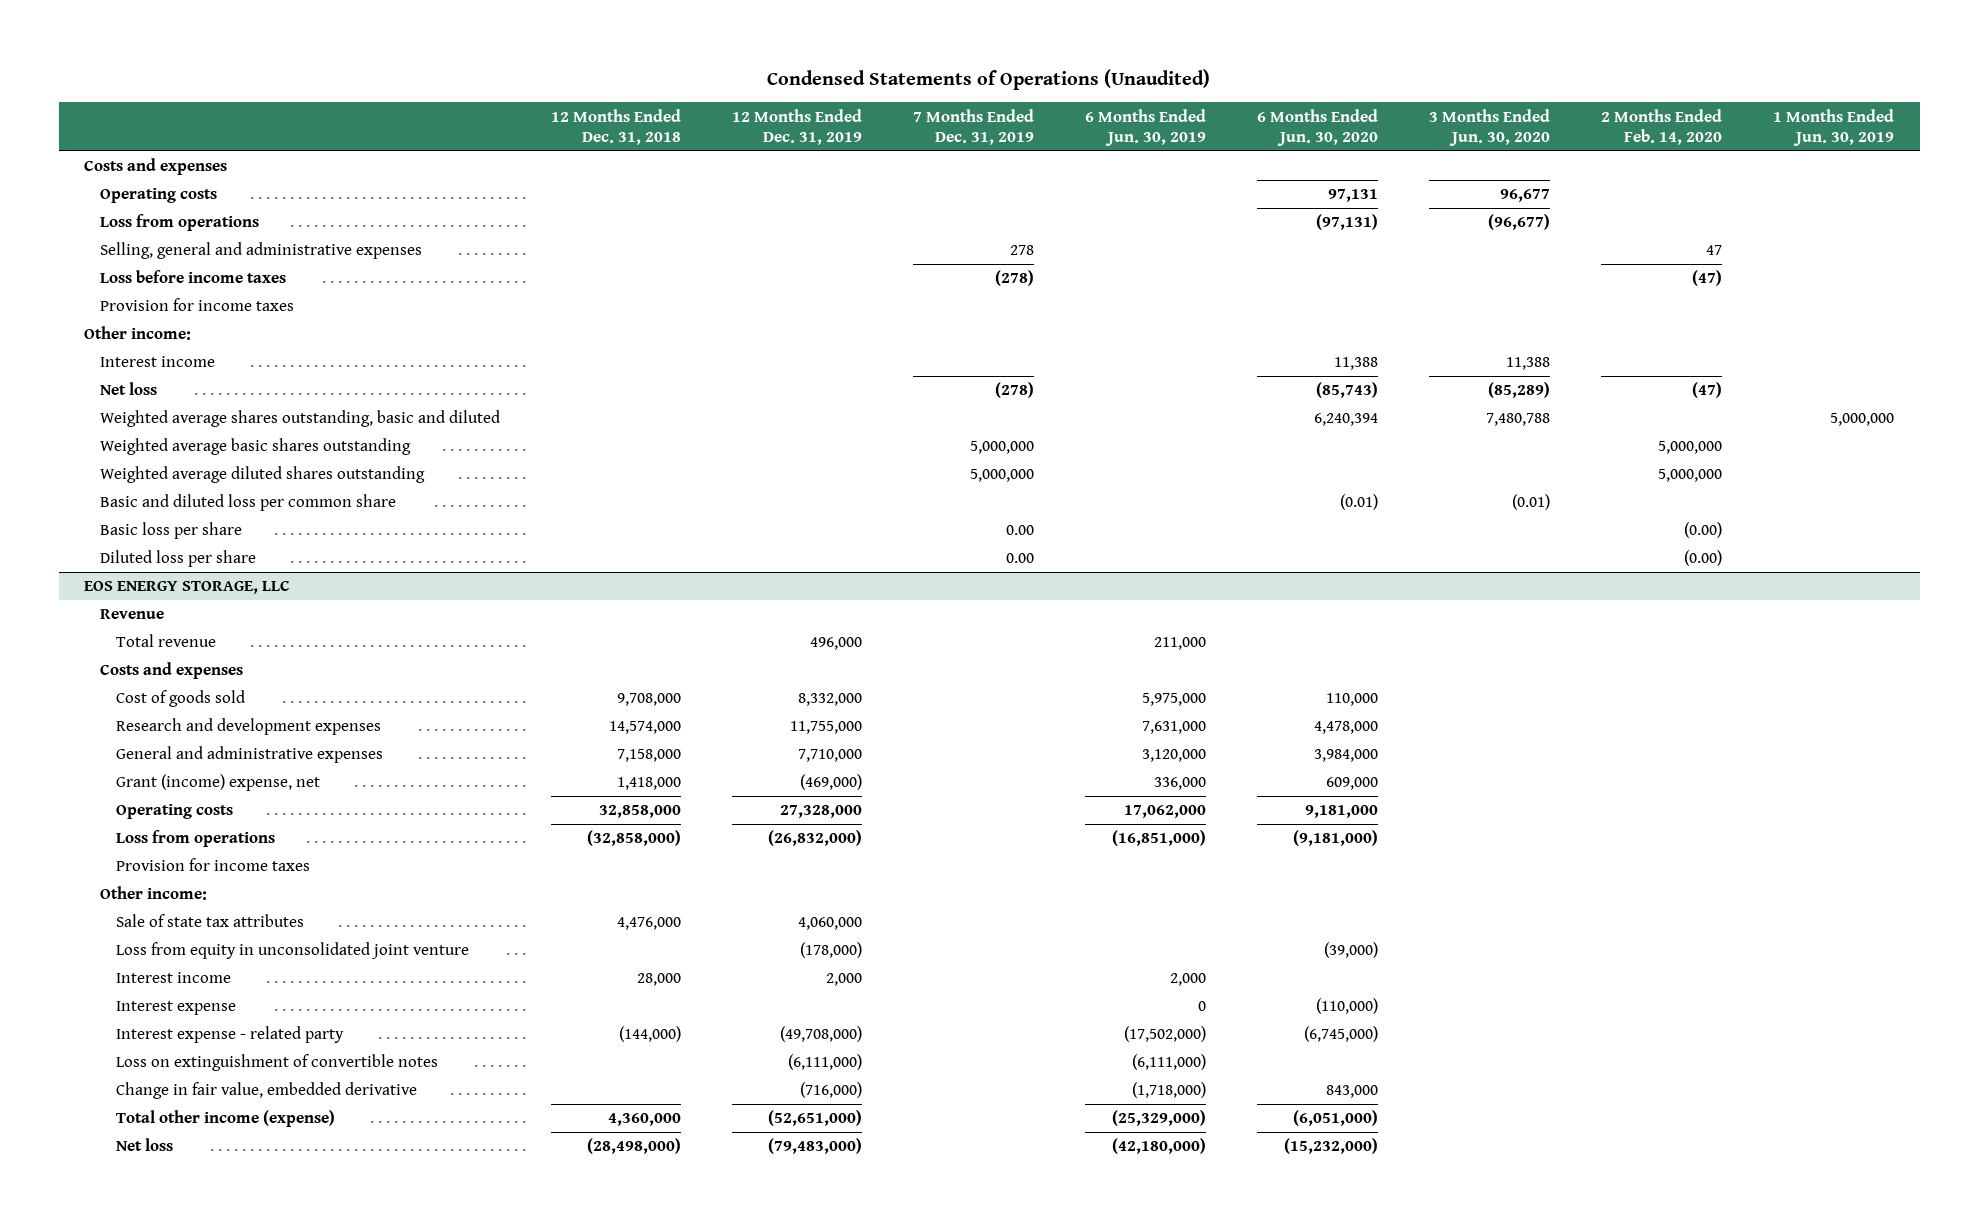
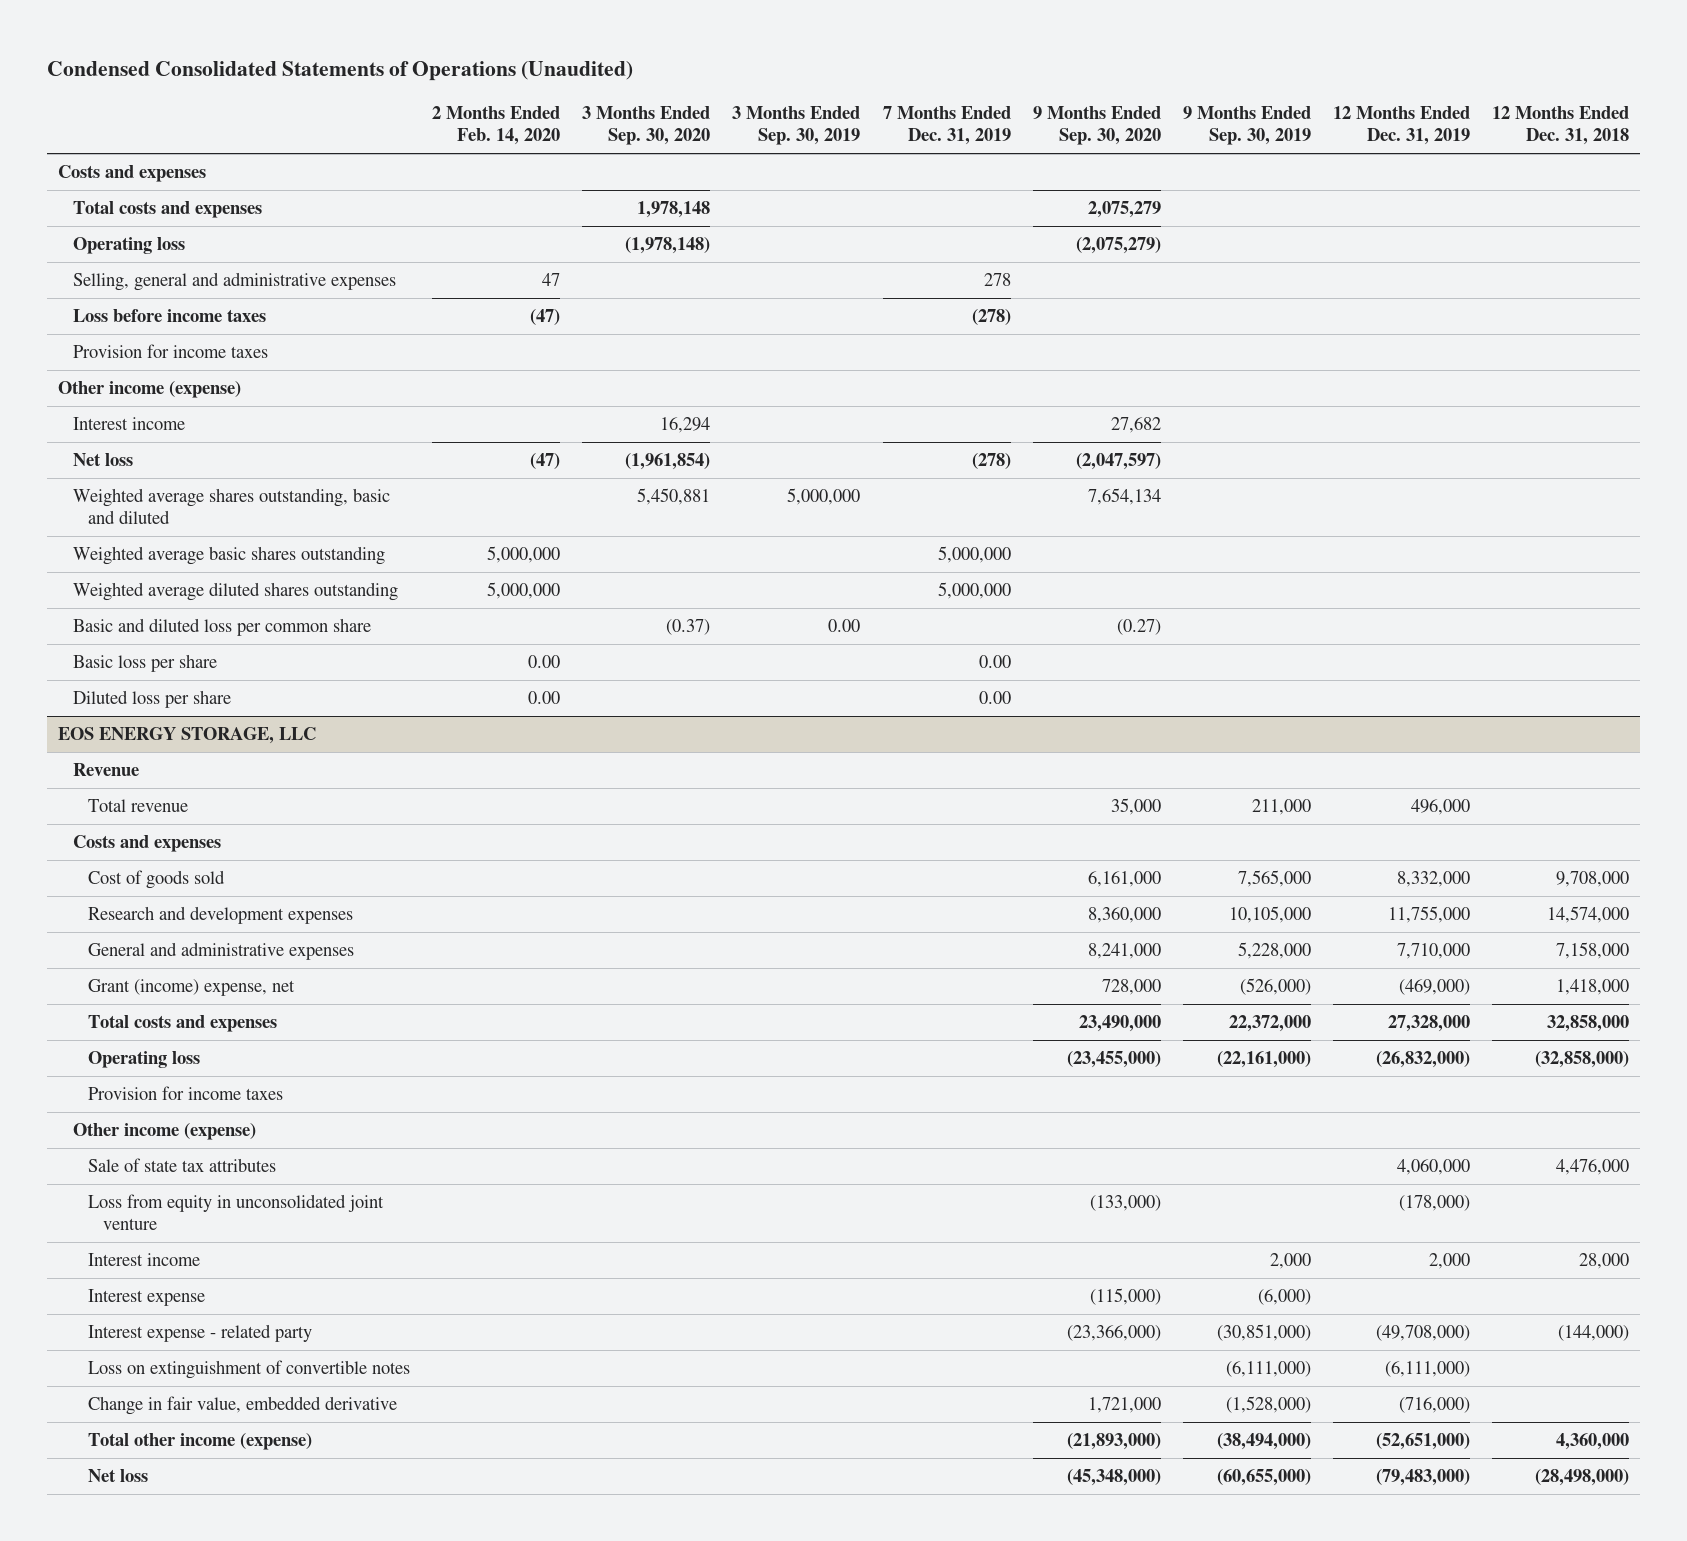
[767,69,1211,91] Condensed Statements of Operations (Unaudited) -> [47,61,634,82] Condensed Consolidated Statements of Operations (Unaudited)
[1085,108,1207,147] 6 Months Ended Jun. 30, 2019 -> none
[1257,108,1379,147] 6 Months Ended Jun. 30, 2020 -> none
[1429,108,1551,147] 3 Months Ended Jun. 30, 2020 -> none
[1773,108,1895,147] 1 Months Ended Jun. 30, 2019 -> none
none -> [582,106,711,146] 3 Months Ended Sep. 30, 2020
none -> [732,106,861,146] 3 Months Ended Sep. 30, 2019
none -> [1032,106,1161,146] 9 Months Ended Sep. 30, 2020
none -> [1182,106,1311,146] 9 Months Ended Sep. 30, 2019
[100,188,218,204] Operating costs -> [73,201,263,219] Total costs and expenses
[100,214,260,232] Loss from operations -> [73,237,186,255] Operating loss
[84,326,192,341] Other income: -> [58,381,242,399] Other income (expense)
[1684,522,1723,539] (0.00) -> [528,655,561,669] 0.00
[1684,550,1723,567] (0.00) -> [528,691,561,705] 0.00
[116,804,234,820] Operating costs -> [88,1015,278,1033] Total costs and expenses
[116,830,276,848] Loss from operations -> [88,1051,201,1069] Operating loss
[100,886,208,901] Other income: -> [73,1123,257,1141] Other income (expense)

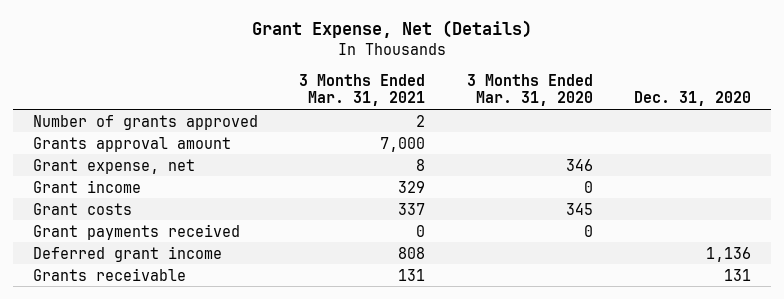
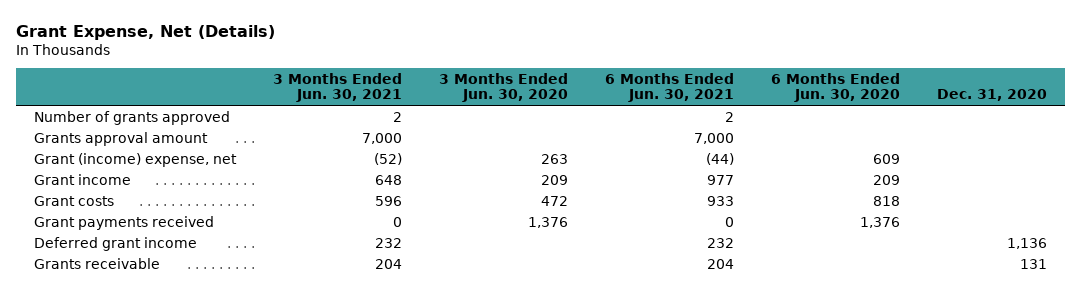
[299,73,426,107] 3 Months Ended Mar. 31, 2021 -> none
[466,73,593,107] 3 Months Ended Mar. 31, 2020 -> none
none -> [273,72,403,103] 3 Months Ended Jun. 30, 2021
none -> [439,72,569,103] 3 Months Ended Jun. 30, 2020
none -> [605,72,735,103] 6 Months Ended Jun. 30, 2021
none -> [770,72,900,103] 6 Months Ended Jun. 30, 2020
[33,158,196,174] Grant expense, net -> [34,152,238,167] Grant (income) expense, net

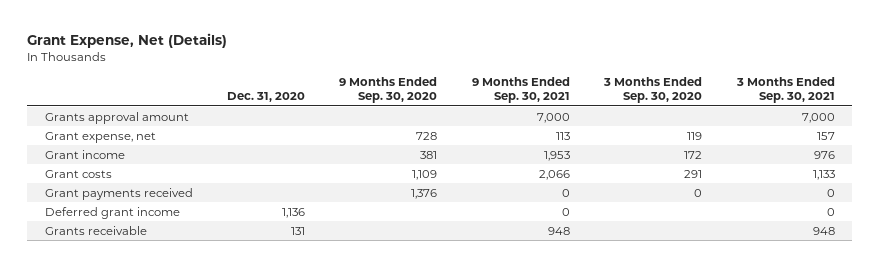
[273,72,403,103] 3 Months Ended Jun. 30, 2021 -> none
[439,72,569,103] 3 Months Ended Jun. 30, 2020 -> none
[605,72,735,103] 6 Months Ended Jun. 30, 2021 -> none
[770,72,900,103] 6 Months Ended Jun. 30, 2020 -> none
none -> [339,77,438,104] 9 Months Ended Sep. 30, 2020
none -> [471,77,570,104] 9 Months Ended Sep. 30, 2021
none -> [603,77,703,104] 3 Months Ended Sep. 30, 2020
none -> [735,77,835,104] 3 Months Ended Sep. 30, 2021
[34,110,231,125] Number of grants approved -> none
[34,152,238,167] Grant (income) expense, net -> [44,131,156,143] Grant expense, net

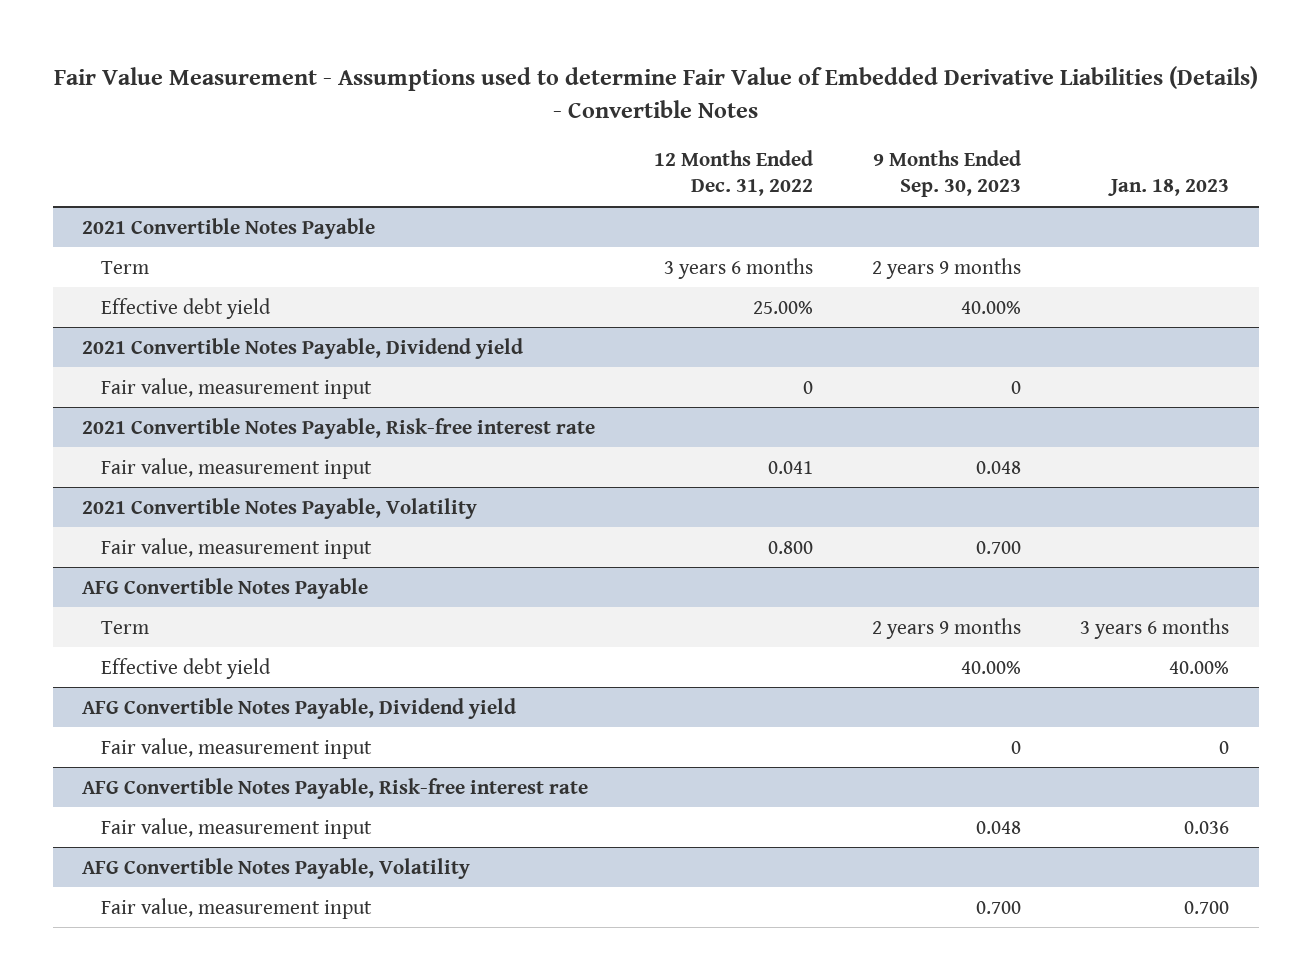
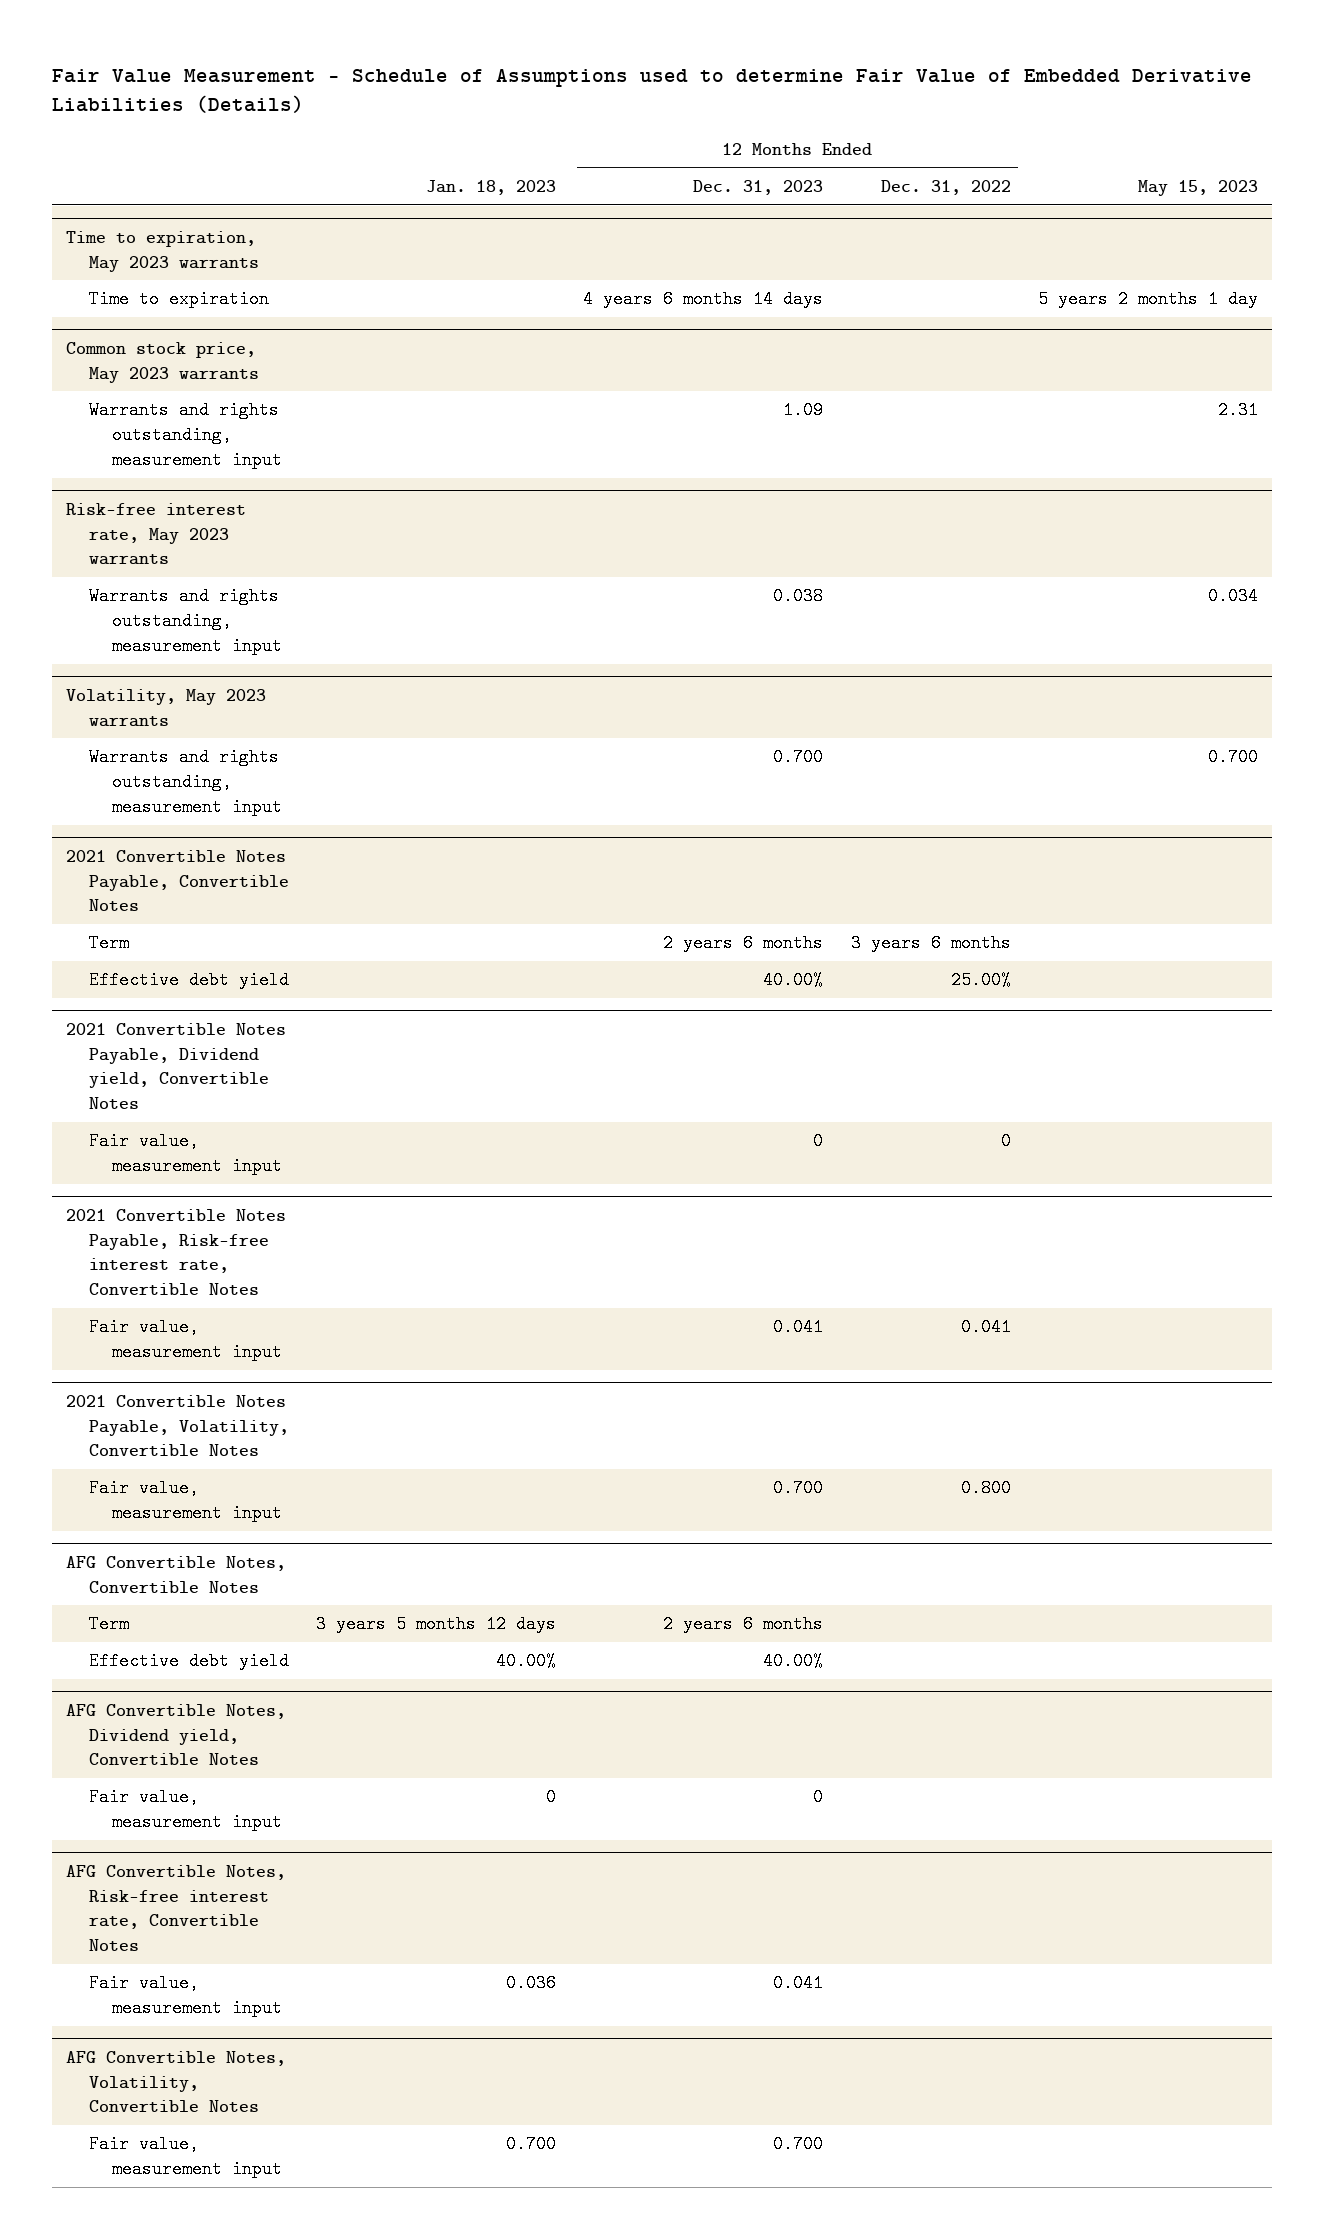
[53,66,1258,119] Fair Value Measurement - Assumptions used to determine Fair Value of Embedded Derivative Liabilities (Details) - Convertible Notes -> [52,68,1253,114] Fair Value Measurement - Schedule of Assumptions used to determine Fair Value of Embedded Derivative Liabilities (Details)
[873,149,1022,198] 9 Months Ended Sep. 30, 2023 -> none
none -> [693,180,824,196] Dec. 31, 2023
none -> [1138,180,1259,197] May 15, 2023
none -> [65,230,259,272] Time to expiration, May 2023 warrants
none -> [88,290,269,309] Time to expiration
none -> [65,341,259,383] Common stock price, May 2023 warrants
none -> [88,401,282,469] Warrants and rights outstanding, measurement input
none -> [65,502,246,566] Risk-free interest rate, May 2023 warrants
none -> [88,587,282,655] Warrants and rights outstanding, measurement input
none -> [65,688,266,727] Volatility, May 2023 warrants
none -> [88,748,282,816] Warrants and rights outstanding, measurement input
[82,217,376,239] 2021 Convertible Notes Payable -> [65,849,289,912] 2021 Convertible Notes Payable, Convertible Notes
[82,337,524,359] 2021 Convertible Notes Payable, Dividend yield -> [65,1022,286,1110] 2021 Convertible Notes Payable, Dividend yield, Convertible Notes
[82,417,596,439] 2021 Convertible Notes Payable, Risk-free interest rate -> [65,1208,286,1296] 2021 Convertible Notes Payable, Risk-free interest rate, Convertible Notes
[82,497,478,519] 2021 Convertible Notes Payable, Volatility -> [65,1394,289,1457] 2021 Convertible Notes Payable, Volatility, Convertible Notes
[82,577,369,599] AFG Convertible Notes Payable -> [65,1555,286,1593] AFG Convertible Notes, Convertible Notes
[1080,617,1230,639] 3 years 6 months -> [316,1615,557,1634] 3 years 5 months 12 days
[82,697,517,719] AFG Convertible Notes Payable, Dividend yield -> [65,1703,286,1766] AFG Convertible Notes, Dividend yield, Convertible Notes
[82,777,589,799] AFG Convertible Notes Payable, Risk-free interest rate -> [65,1864,286,1952] AFG Convertible Notes, Risk-free interest rate, Convertible Notes
[82,857,471,879] AFG Convertible Notes Payable, Volatility -> [65,2050,286,2113] AFG Convertible Notes, Volatility, Convertible Notes

